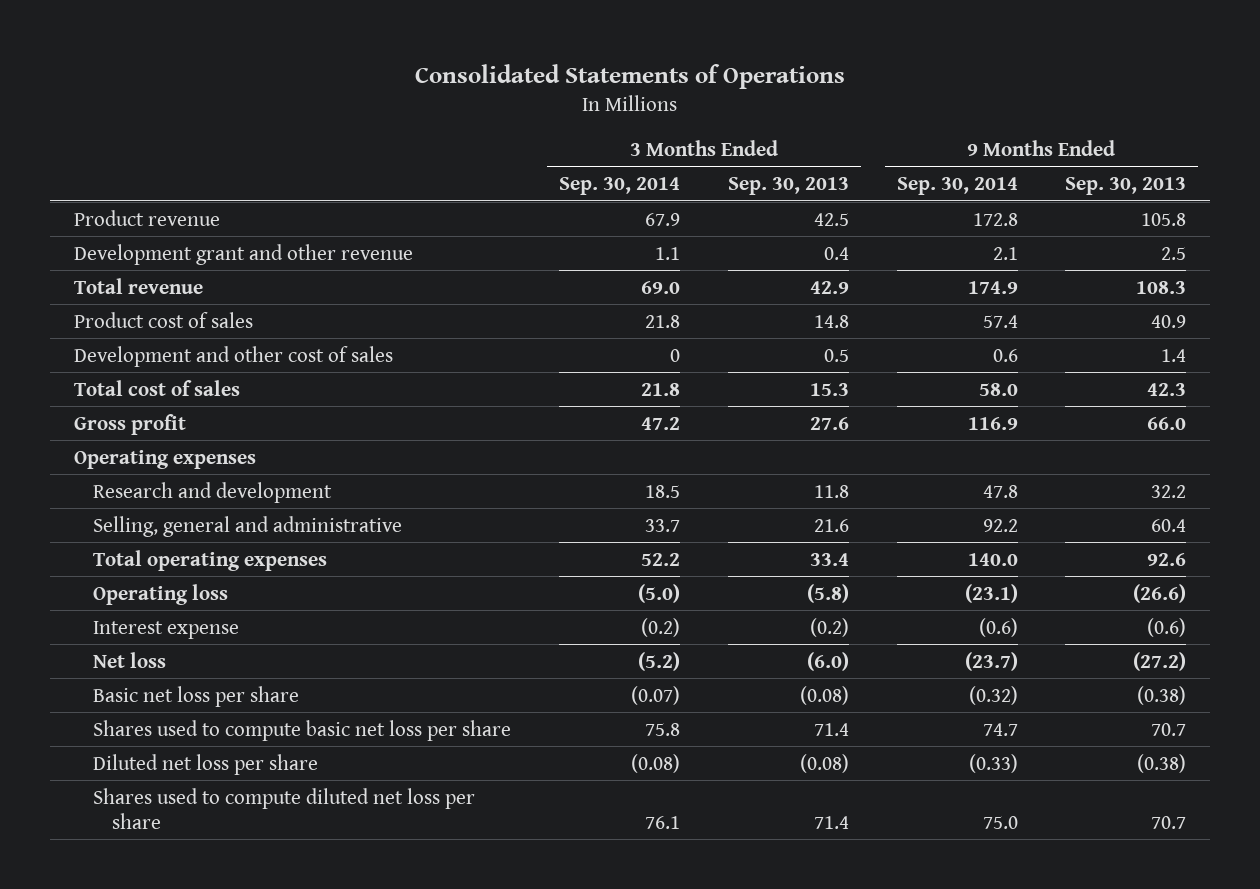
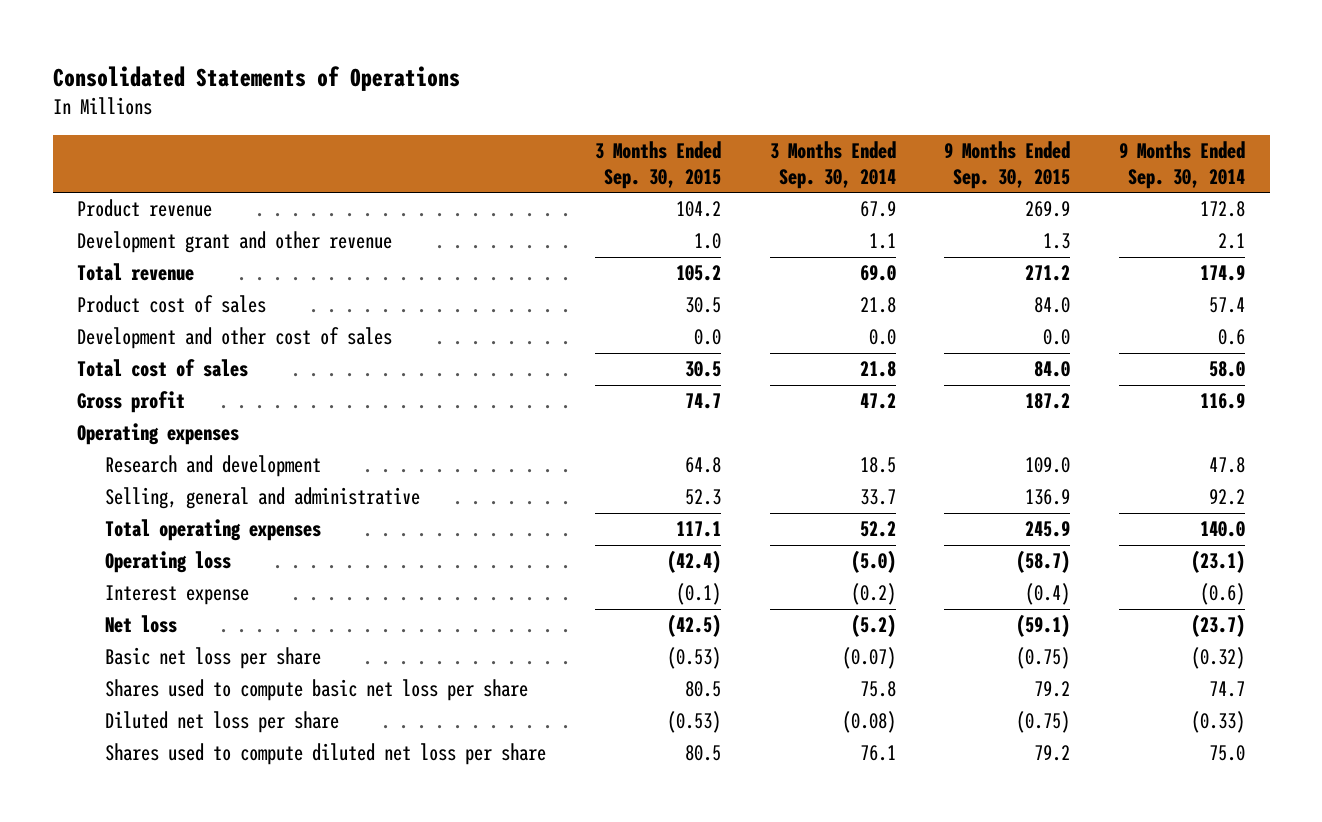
[727,177,849,196] Sep. 30, 2013 -> none
[1065,177,1187,196] Sep. 30, 2013 -> none
none -> [594,141,721,189] 3 Months Ended Sep. 30, 2015
none -> [944,141,1071,189] 9 Months Ended Sep. 30, 2015
[669,348,680,362] 0 -> [868,329,896,346] 0.0

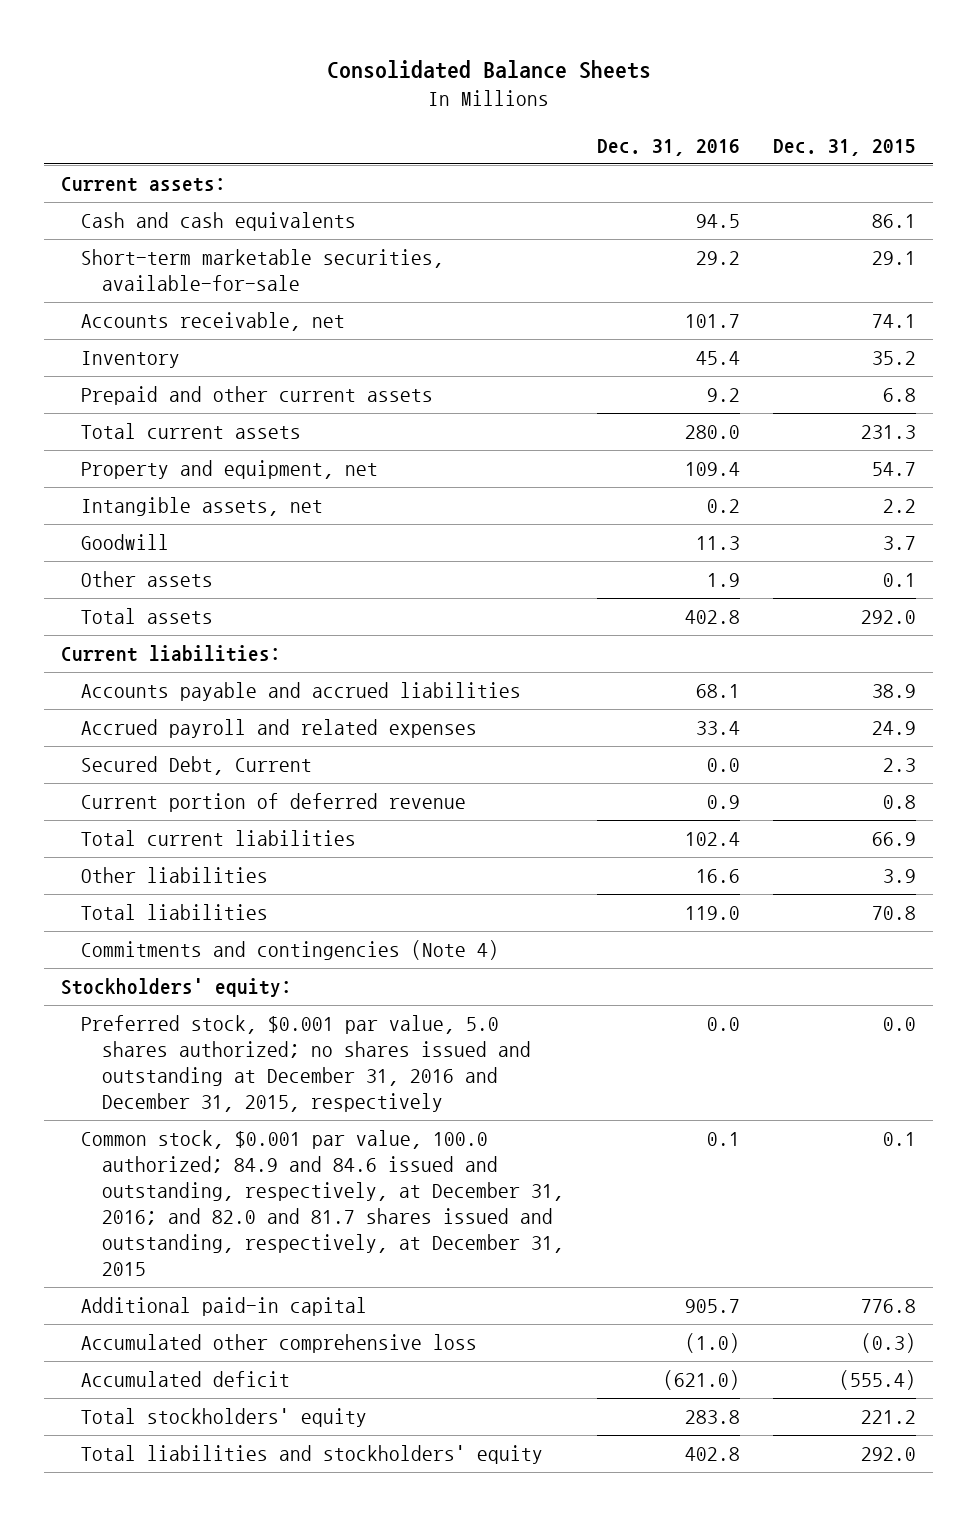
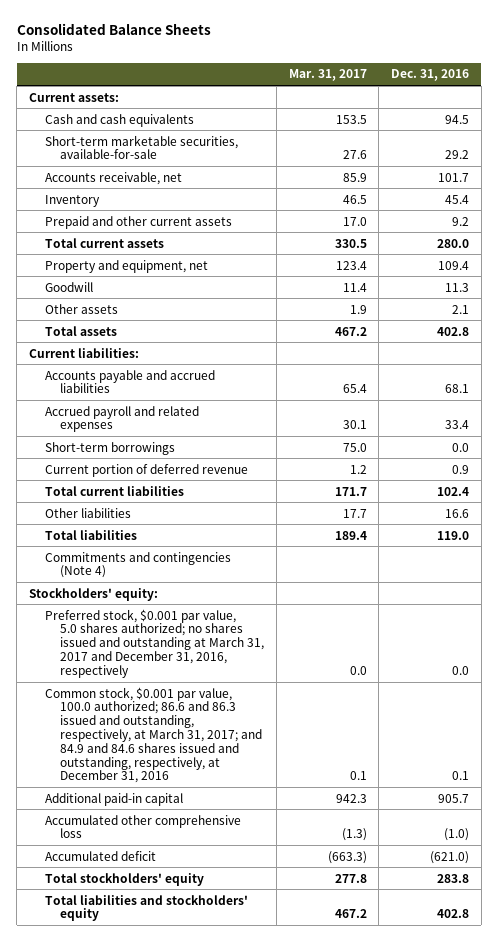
[773,138,917,156] Dec. 31, 2015 -> none
none -> [288,69,367,82] Mar. 31, 2017
[81,497,324,517] Intangible assets, net -> none
[706,573,740,588] 1.9 -> [452,304,470,314] 2.1
[81,756,313,776] Secured Debt, Current -> none
none -> [44,441,175,455] Short-term borrowings
[81,1015,531,1113] Preferred stock, $0.001 par value, 5.0 shares authorized; no shares issued and outstanding at December 31, 2016 and December 31, 2015, respectively -> [44,608,265,678] Preferred stock, $0.001 par value, 5.0 shares authorized; no shares issued and outstanding at March 31, 2017 and December 31, 2016, respectively
[81,1130,564,1276] Common stock, $0.001 par value, 100.0 authorized; 84.9 and 84.6 issued and outstanding, respectively, at December 31, 2016; and 82.0 and 81.7 shares issued and outstanding, respectively, at December 31, 2015 -> [44,686,263,784] Common stock, $0.001 par value, 100.0 authorized; 86.6 and 86.3 issued and outstanding, respectively, at March 31, 2017; and 84.9 and 84.6 shares issued and outstanding, respectively, at December 31, 2016

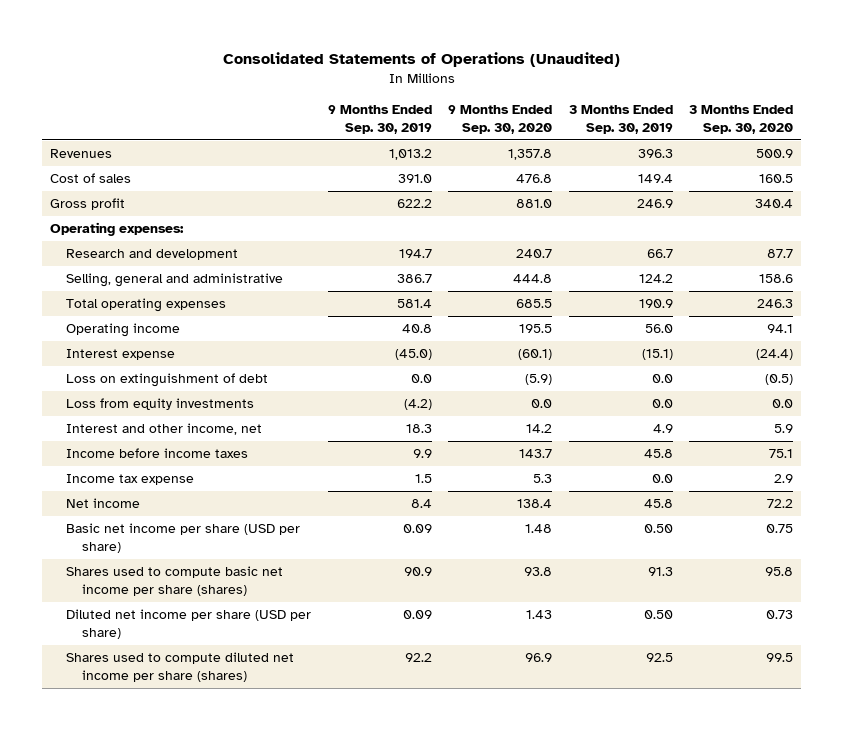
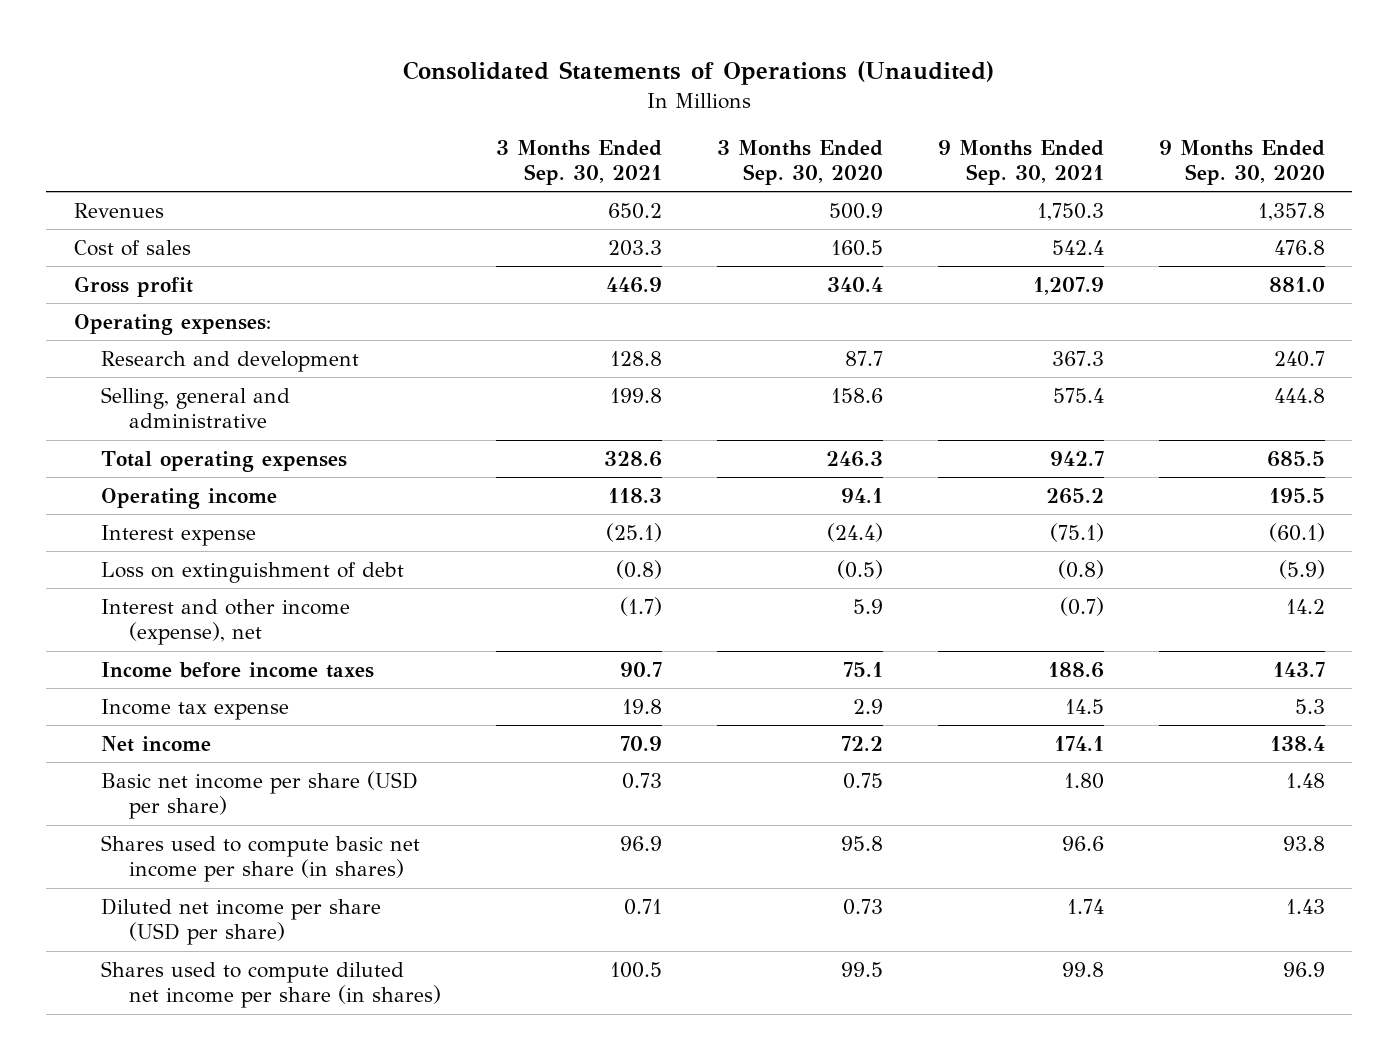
[327,105,432,135] 9 Months Ended Sep. 30, 2019 -> none
[568,105,673,135] 3 Months Ended Sep. 30, 2019 -> none
none -> [495,139,662,186] 3 Months Ended Sep. 30, 2021
none -> [937,139,1104,186] 9 Months Ended Sep. 30, 2021
[66,398,255,411] Loss from equity investments -> none
[66,423,263,436] Interest and other income, net -> [101,598,351,646] Interest and other income (expense), net
[66,566,284,597] Shares used to compute basic net income per share (shares) -> [101,834,421,883] Shares used to compute basic net income per share (in shares)
[66,652,295,683] Shares used to compute diluted net income per share (shares) -> [101,960,441,1009] Shares used to compute diluted net income per share (in shares)

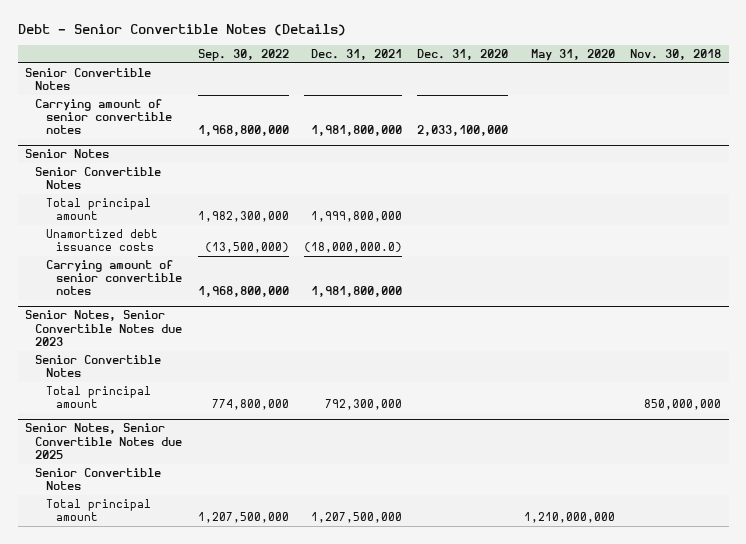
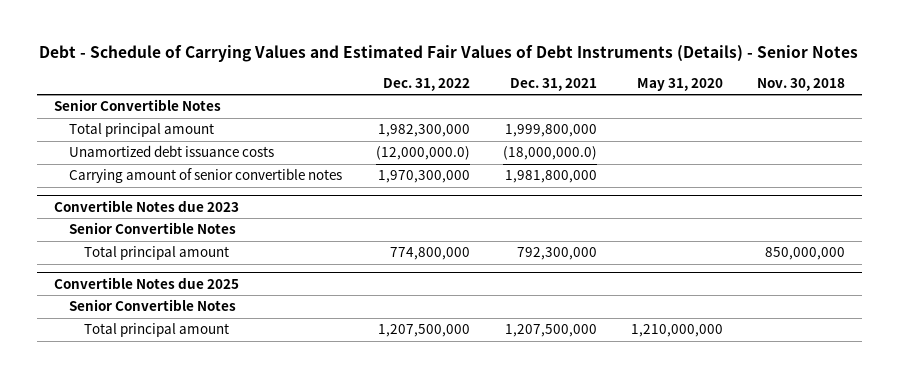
[17,24,346,37] Debt - Senior Convertible Notes (Details) -> [39,44,859,62] Debt - Schedule of Carrying Values and Estimated Fair Values of Debt Instruments (Details) - Senior Notes
[197,49,289,62] Sep. 30, 2022 -> none
[417,49,509,61] Dec. 31, 2020 -> none
none -> [382,77,470,91] Dec. 31, 2022
[35,98,172,135] Carrying amount of senior convertible notes -> none
[25,149,110,159] Senior Notes -> none
[35,166,162,190] Senior Convertible Notes -> none
[25,310,183,346] Senior Notes, Senior Convertible Notes due 2023 -> [53,199,239,212] Convertible Notes due 2023
[25,423,183,459] Senior Notes, Senior Convertible Notes due 2025 -> [53,276,239,289] Convertible Notes due 2025

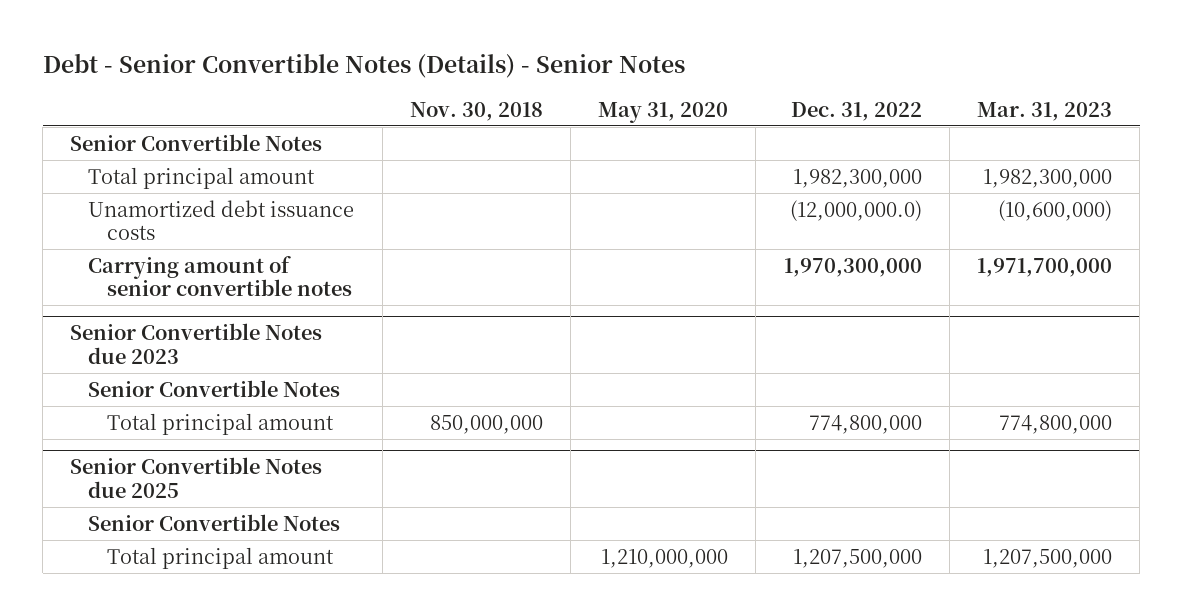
[39,44,859,62] Debt - Schedule of Carrying Values and Estimated Fair Values of Debt Instruments (Details) - Senior Notes -> [42,53,685,79] Debt - Senior Convertible Notes (Details) - Senior Notes
[510,77,598,91] Dec. 31, 2021 -> none
none -> [977,101,1113,121] Mar. 31, 2023
[53,199,239,212] Convertible Notes due 2023 -> [70,323,323,364] Senior Convertible Notes due 2023
[53,276,239,289] Convertible Notes due 2025 -> [70,457,323,498] Senior Convertible Notes due 2025

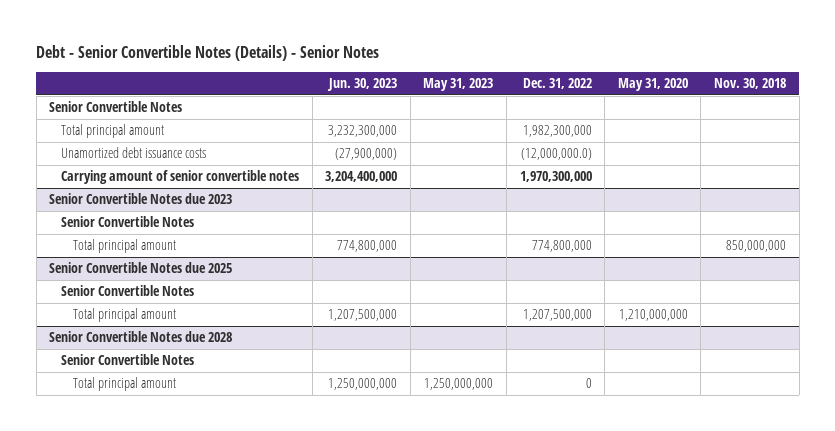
[977,101,1113,121] Mar. 31, 2023 -> none
none -> [327,78,398,92] Jun. 30, 2023
none -> [423,78,494,92] May 31, 2023
none -> [49,331,233,343] Senior Convertible Notes due 2028
none -> [61,354,195,366] Senior Convertible Notes
none -> [72,377,176,392] Total principal amount

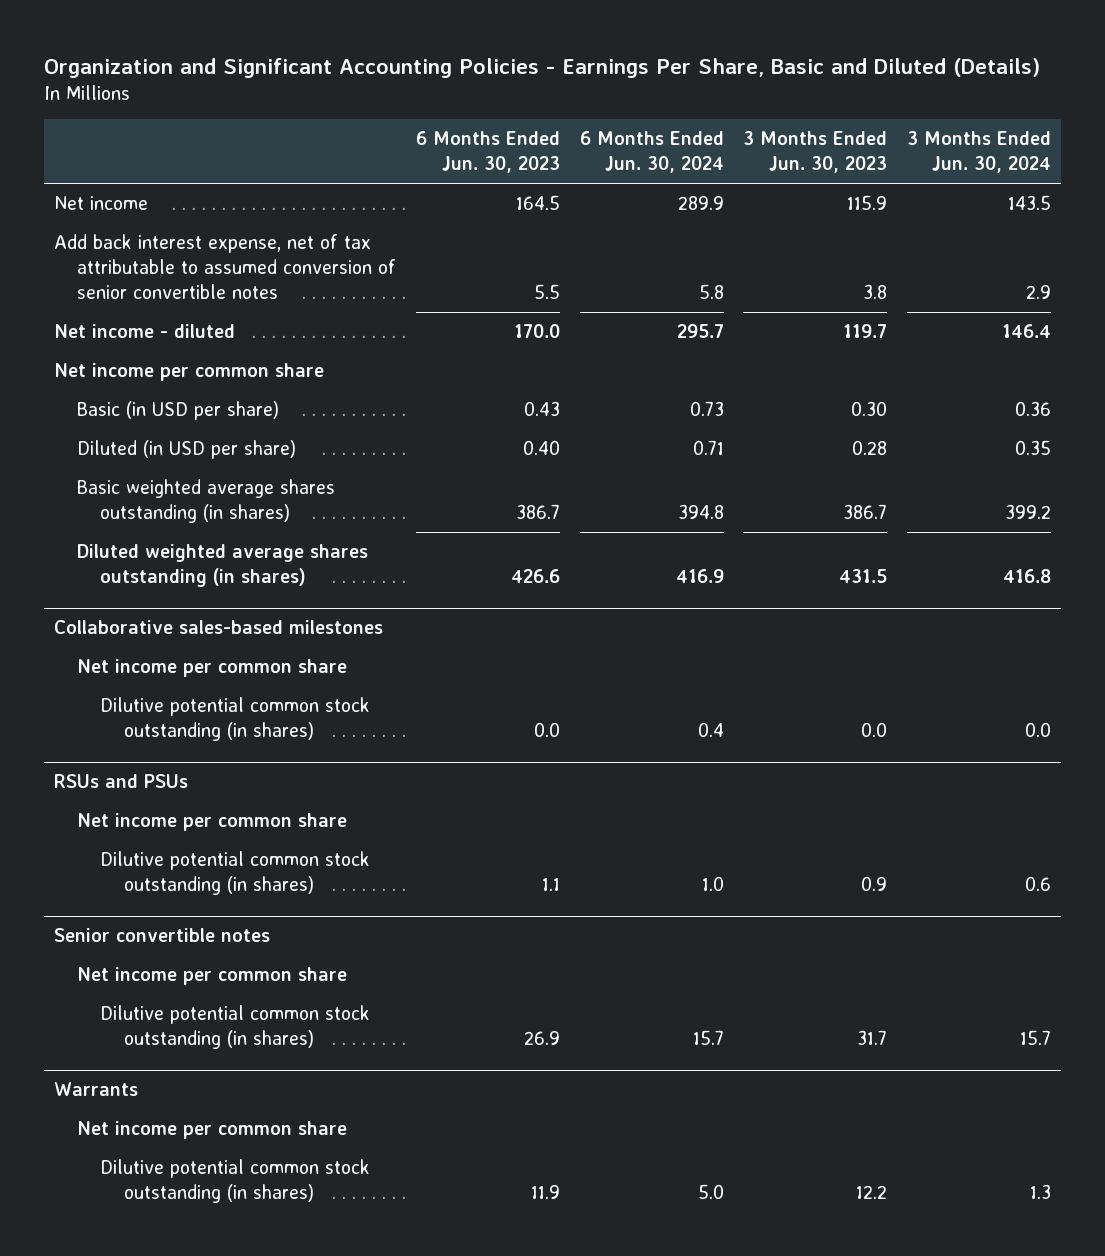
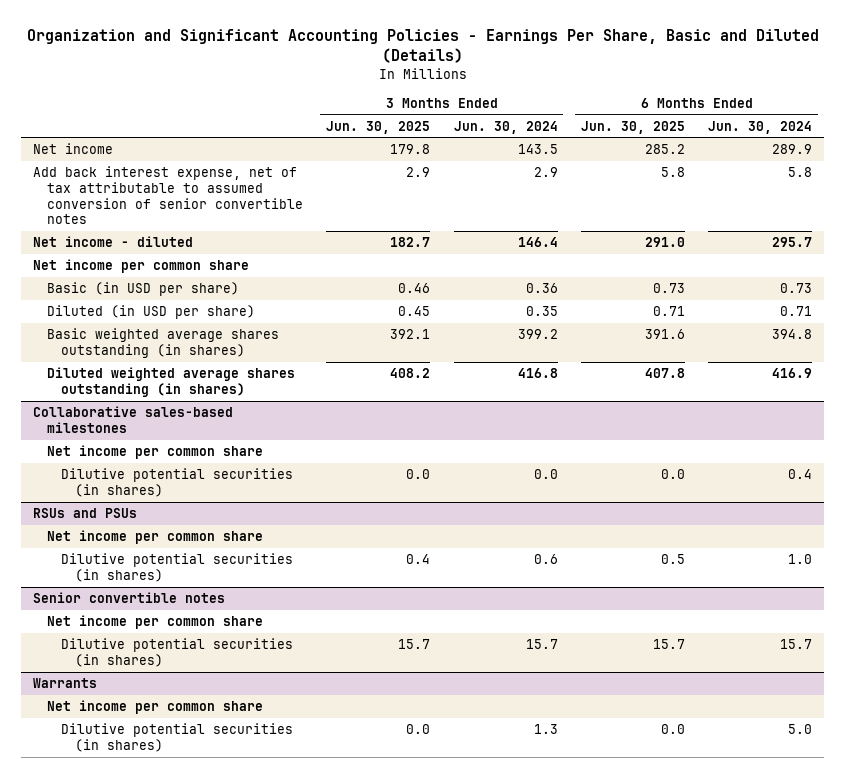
[415,131,560,174] 6 Months Ended Jun. 30, 2023 -> none
[743,131,888,174] 3 Months Ended Jun. 30, 2023 -> none
none -> [326,120,431,134] Jun. 30, 2025
none -> [580,120,685,134] Jun. 30, 2025
[100,697,371,741] Dilutive potential common stock outstanding (in shares) -> [60,468,293,497] Dilutive potential securities (in shares)
[100,851,371,895] Dilutive potential common stock outstanding (in shares) -> [60,553,293,582] Dilutive potential securities (in shares)
[100,1005,371,1049] Dilutive potential common stock outstanding (in shares) -> [60,638,293,667] Dilutive potential securities (in shares)
[100,1159,371,1203] Dilutive potential common stock outstanding (in shares) -> [60,723,293,752] Dilutive potential securities (in shares)

